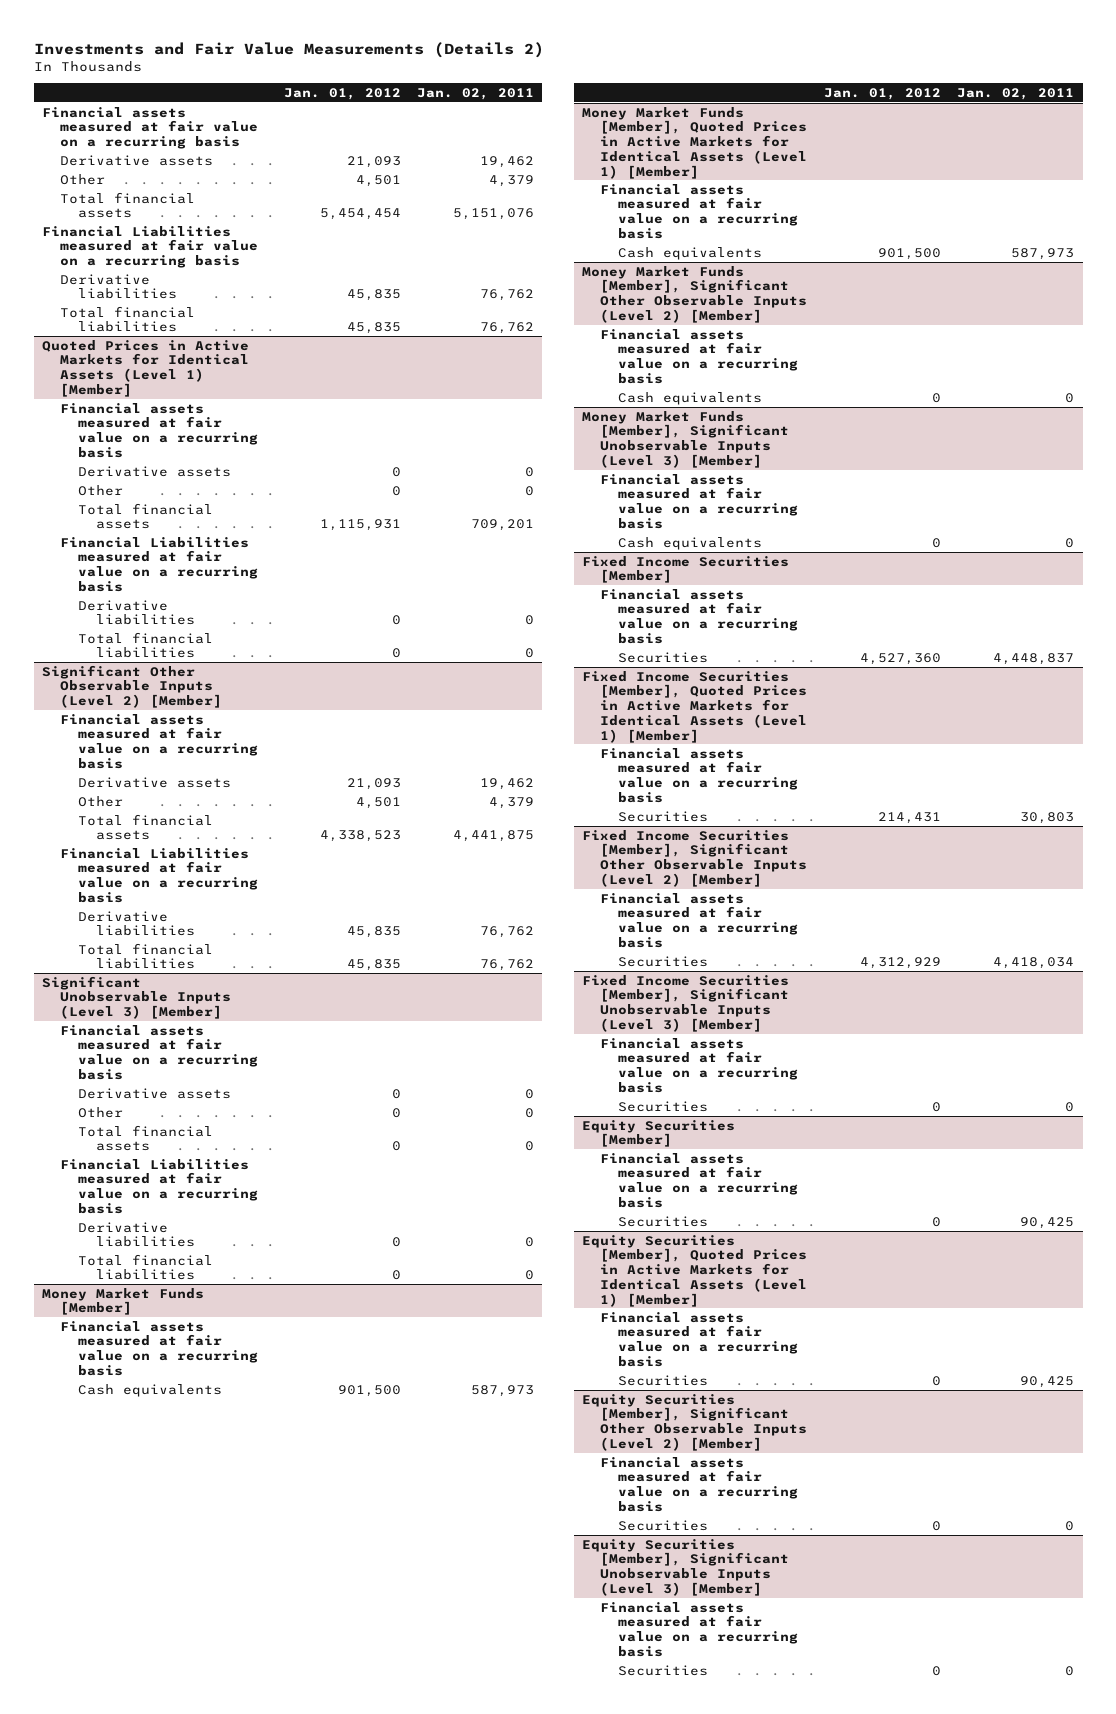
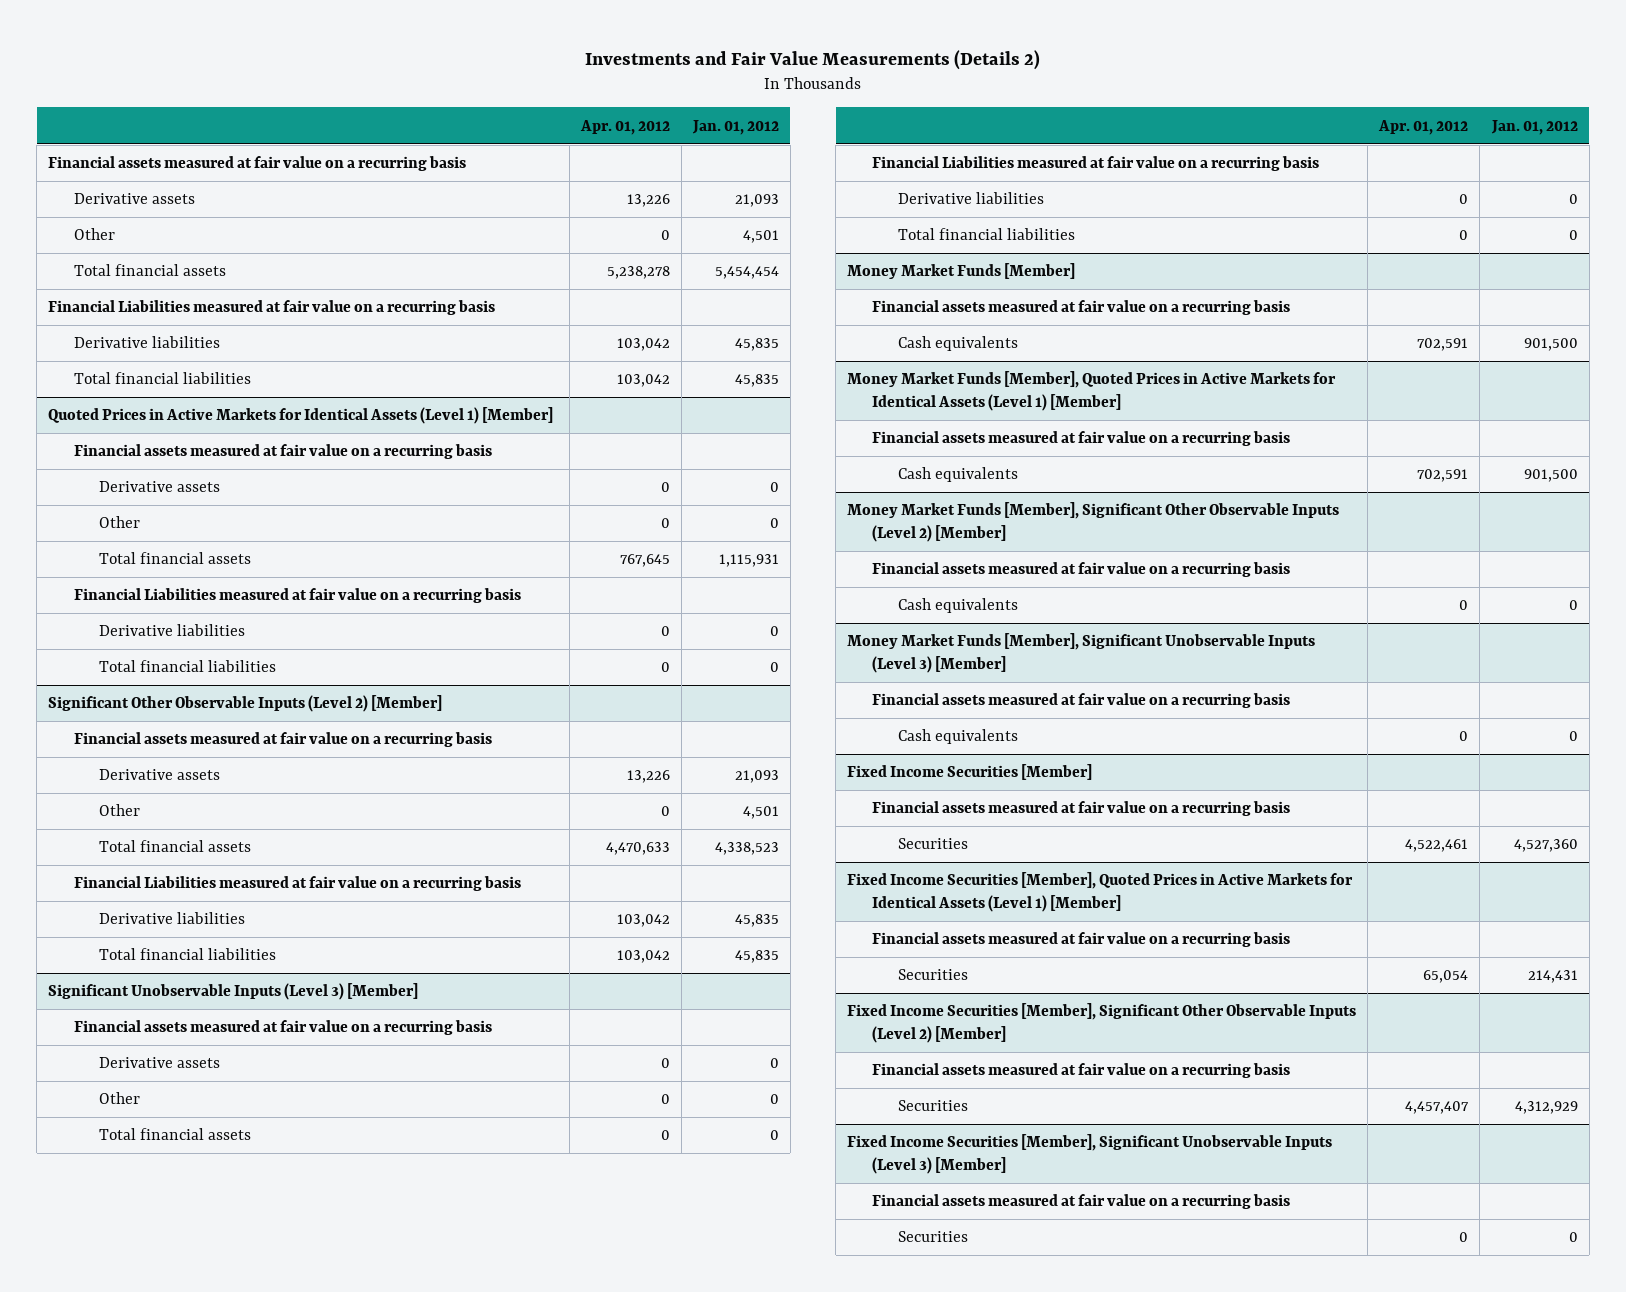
[417,88,535,101] Jan. 02, 2011 -> none
none -> [579,119,670,135] Apr. 01, 2012
[582,1119,736,1148] Equity Securities [Member] -> none
[600,1152,799,1208] Financial assets measured at fair value on a recurring basis -> none
[618,1215,709,1227] Securities -> none
[582,1234,808,1307] Equity Securities [Member], Quoted Prices in Active Markets for Identical Assets (Level 1) [Member] -> none
[600,1311,799,1367] Financial assets measured at fair value on a recurring basis -> none
[618,1374,709,1386] Securities -> none
[582,1393,808,1451] Equity Securities [Member], Significant Other Observable Inputs (Level 2) [Member] -> none
[600,1456,799,1512] Financial assets measured at fair value on a recurring basis -> none
[618,1519,709,1531] Securities -> none
[582,1538,790,1596] Equity Securities [Member], Significant Unobservable Inputs (Level 3) [Member] -> none
[600,1601,799,1657] Financial assets measured at fair value on a recurring basis -> none
[618,1664,709,1676] Securities -> none

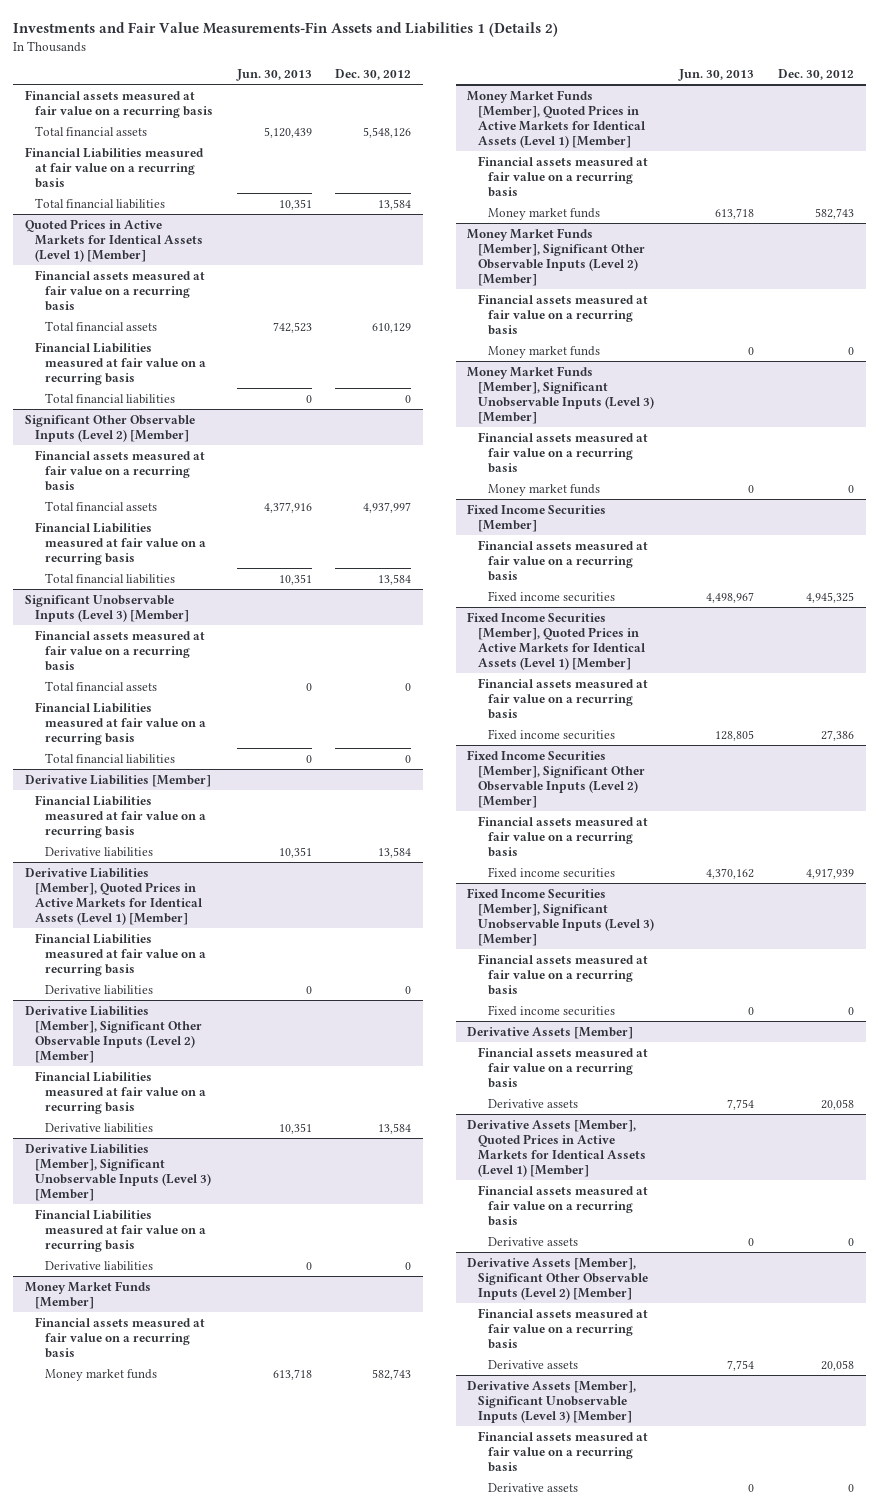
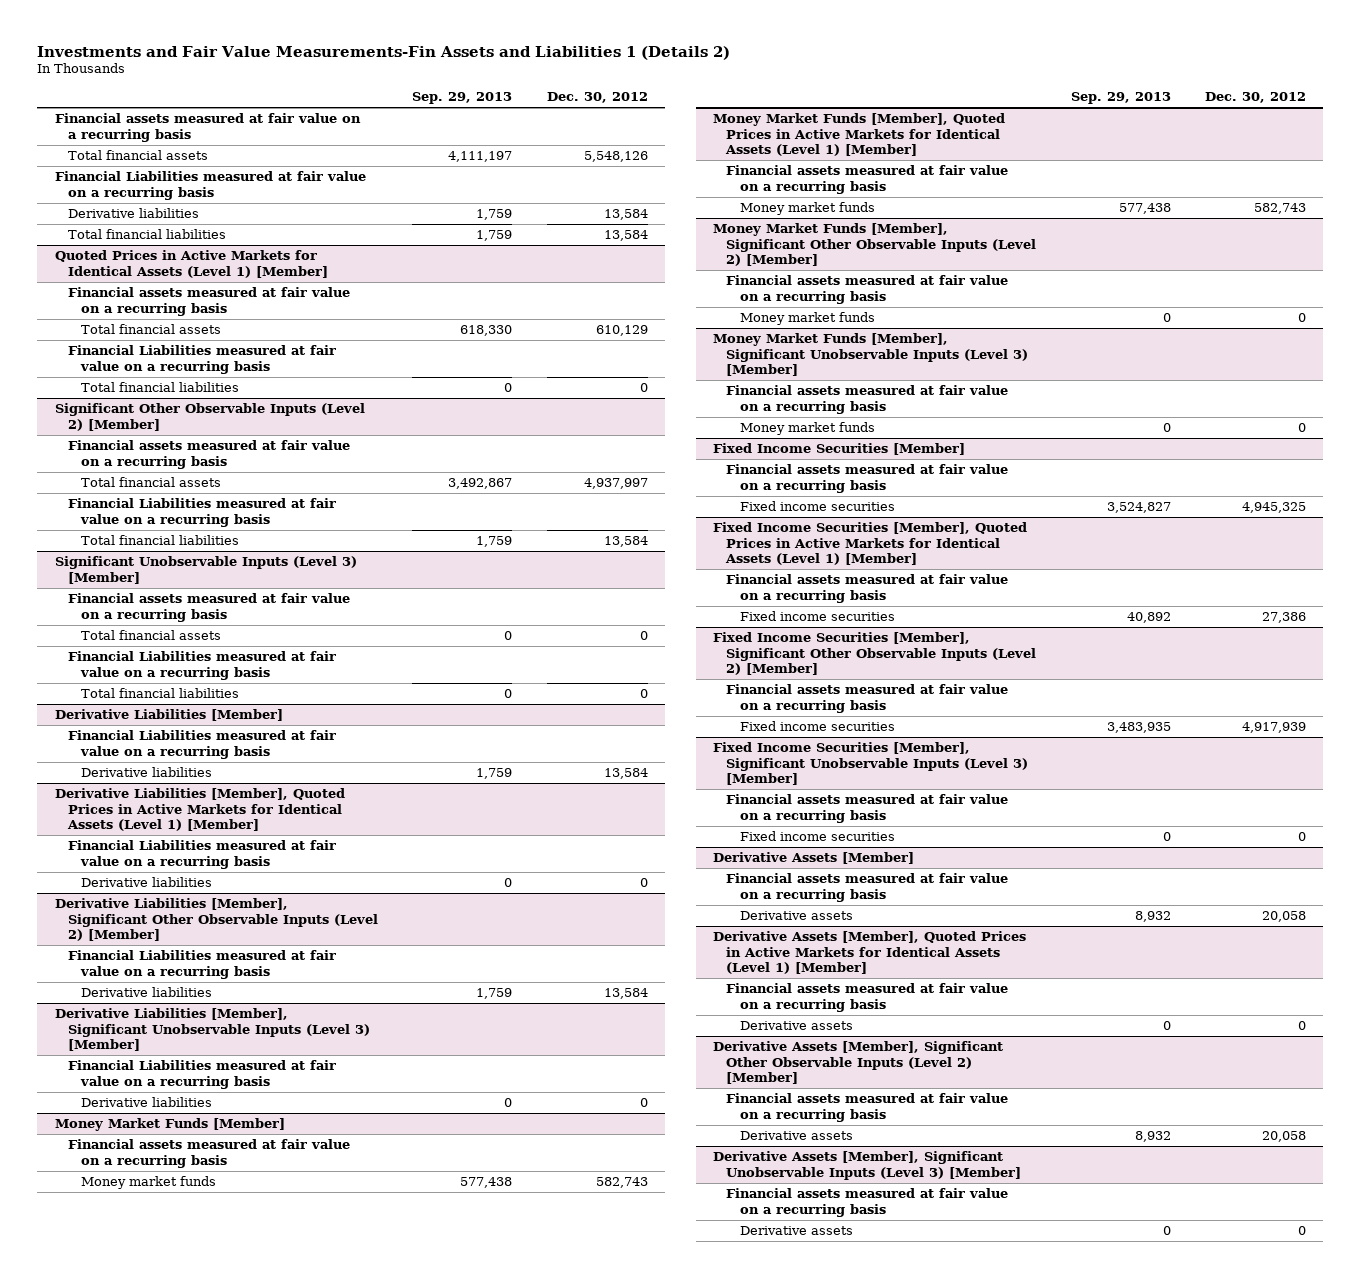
[235,69,312,82] Jun. 30, 2013 -> none
none -> [412,92,513,105] Sep. 29, 2013
none -> [67,208,199,219] Derivative liabilities

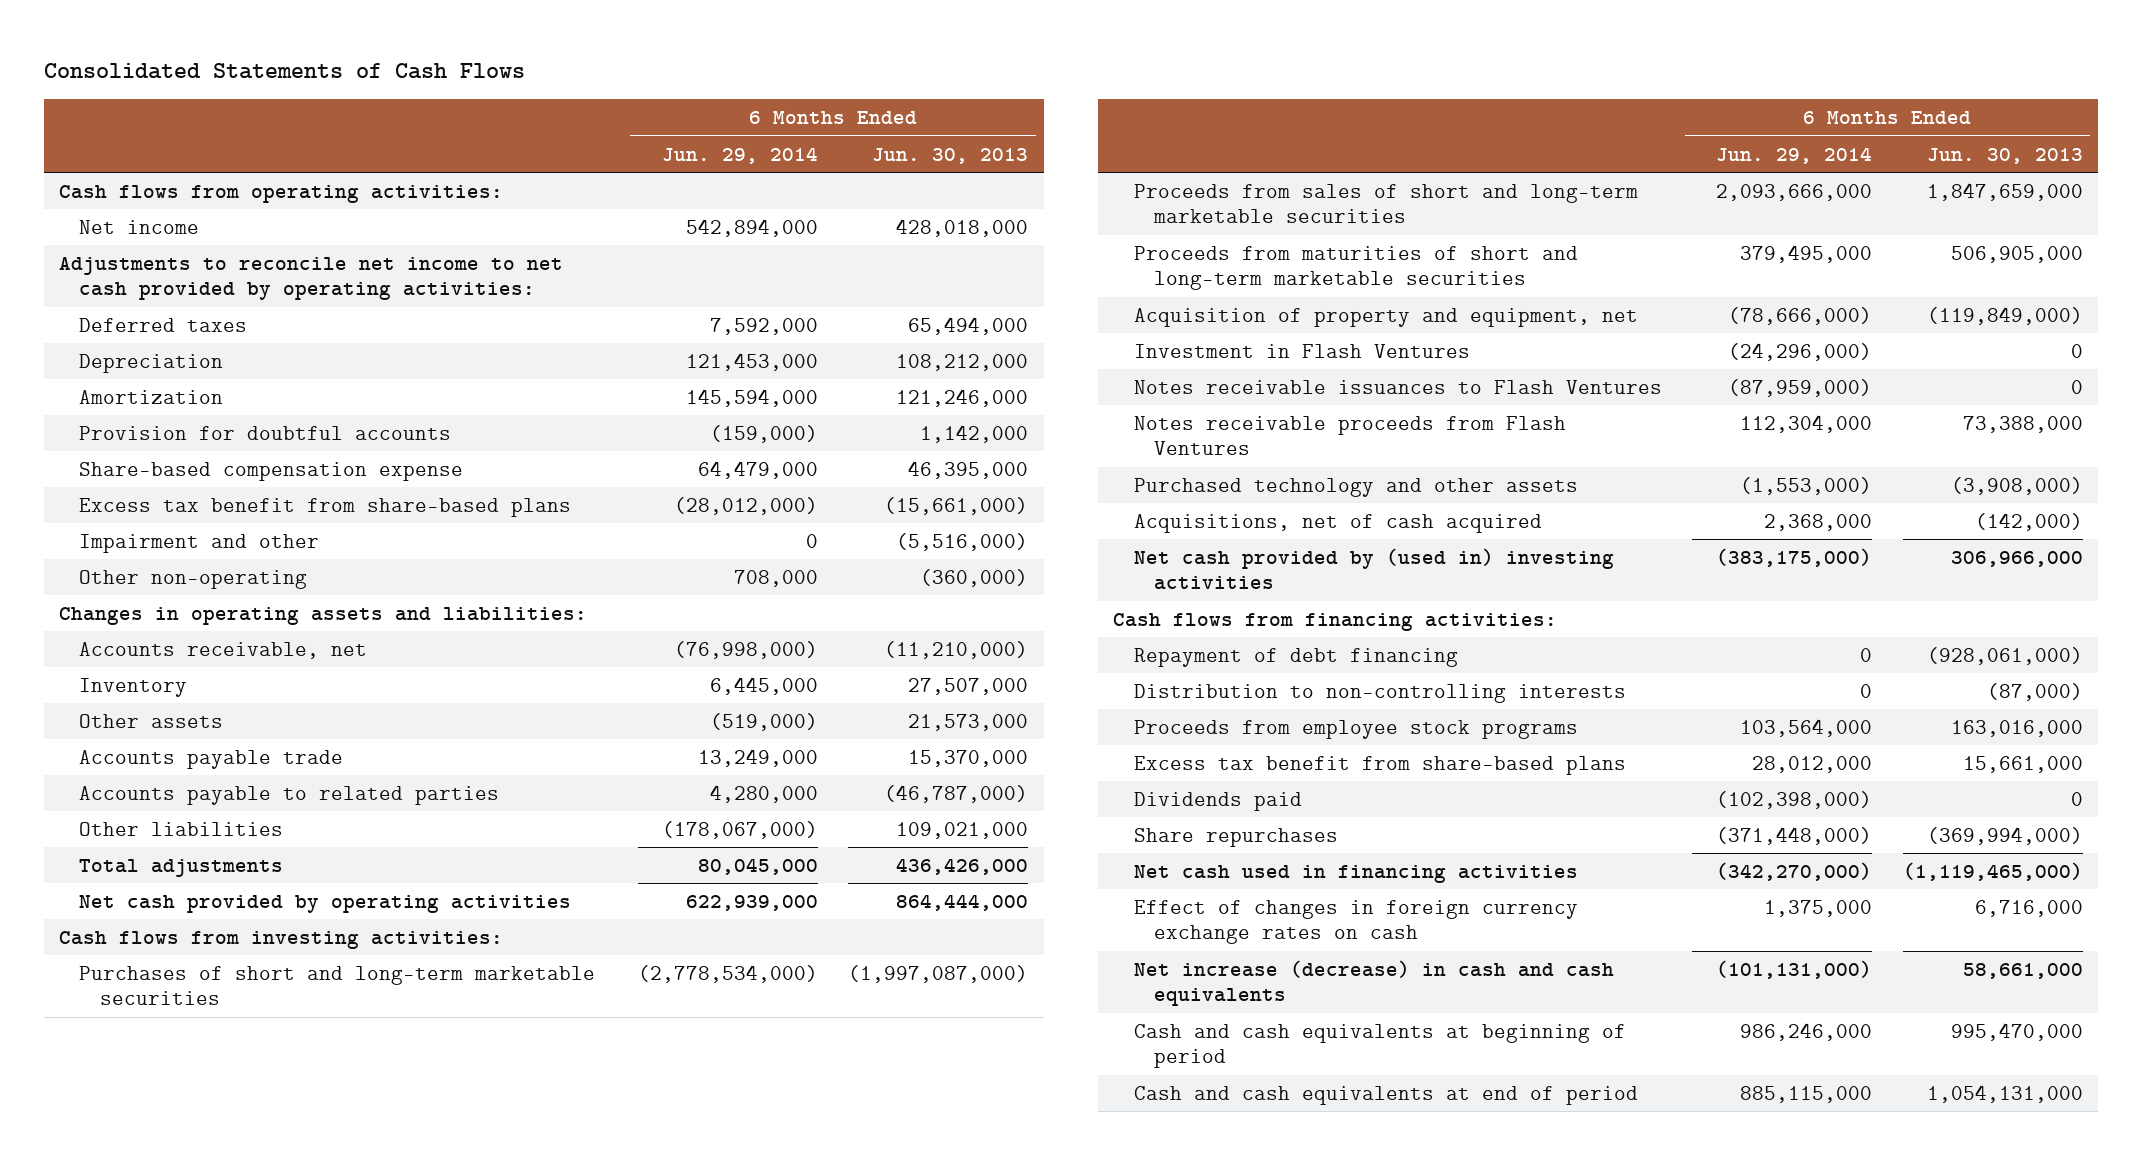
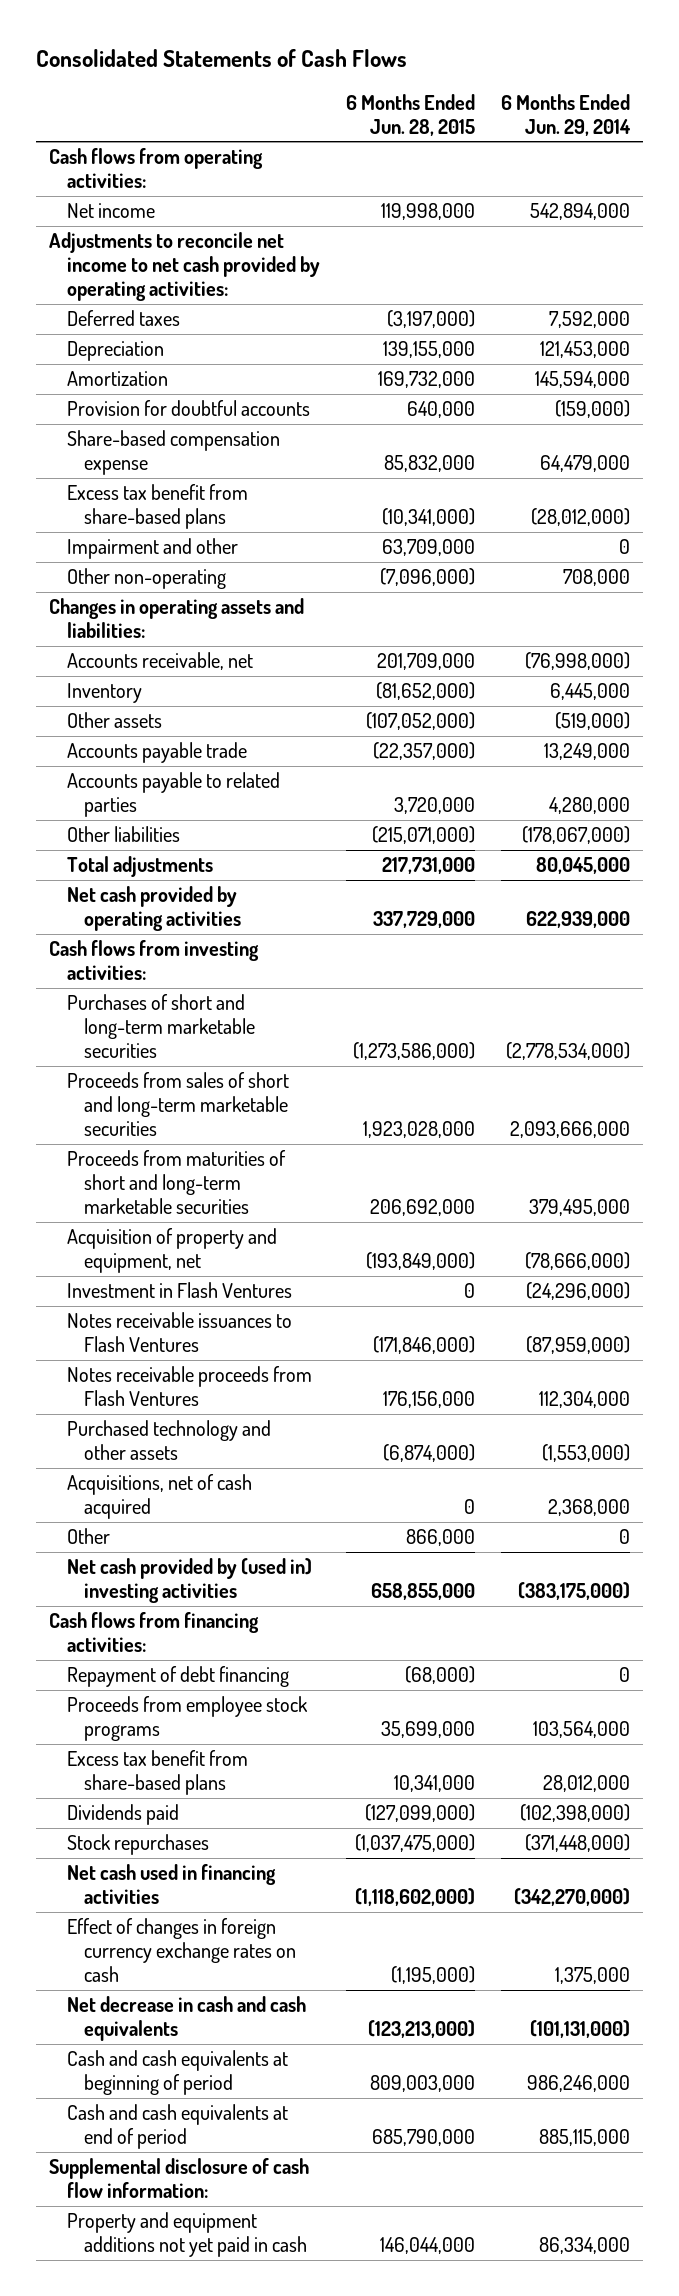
[872,147,1029,164] Jun. 30, 2013 -> none
none -> [345,93,475,136] 6 Months Ended Jun. 28, 2015
none -> [66,1528,110,1545] Other
[1133,683,1626,703] Distribution to non-controlling interests -> none
[1133,827,1338,847] Share repurchases -> [66,1834,209,1856] Stock repurchases
[1133,959,1614,1007] Net increase (decrease) in cash and cash equivalents -> [66,1996,306,2042] Net decrease in cash and cash equivalents
none -> [49,2158,310,2199] Supplemental disclosure of cash flow information:
none -> [66,2212,307,2258] Property and equipment additions not yet paid in cash

